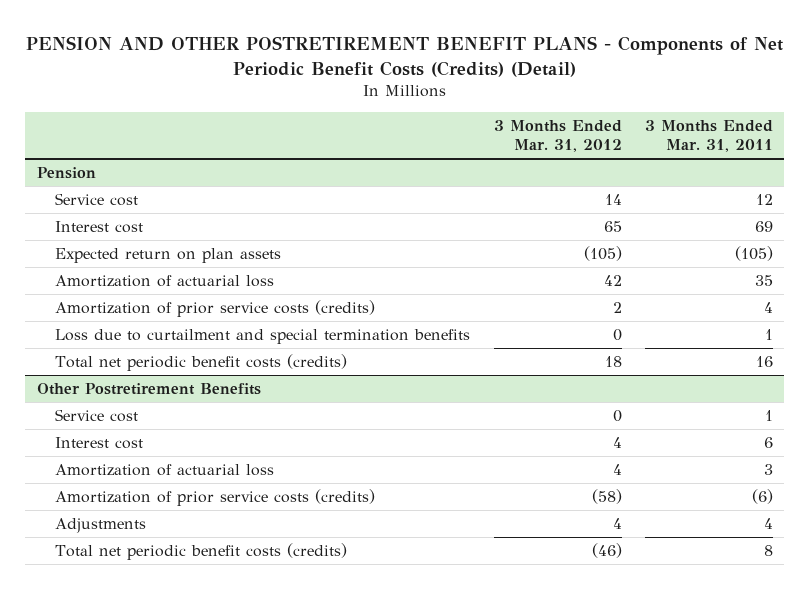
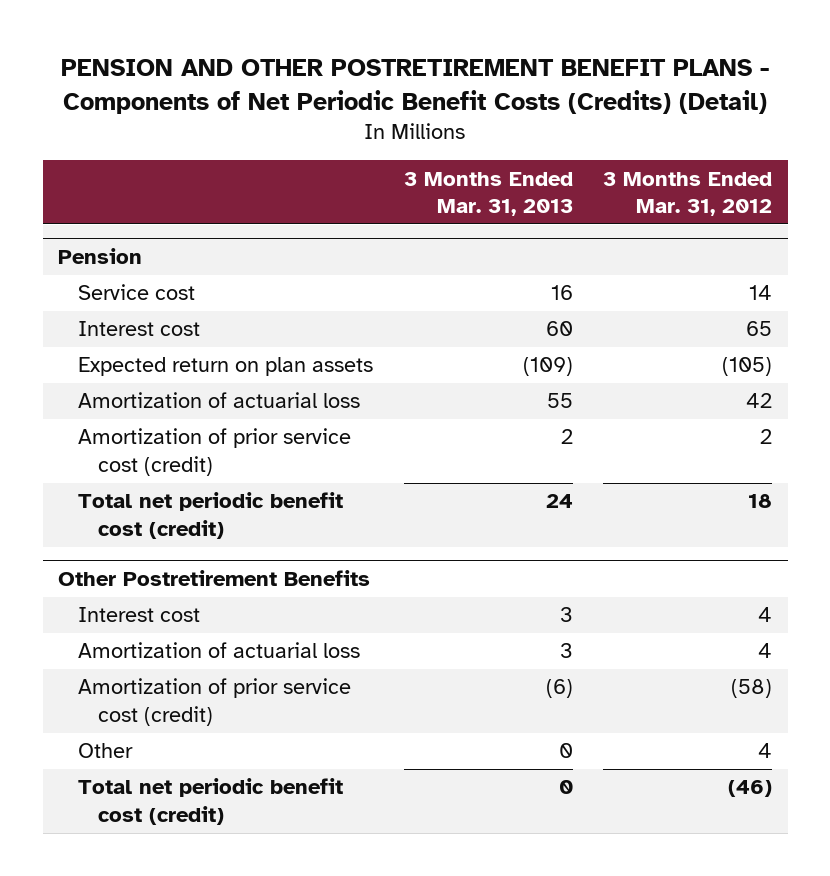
[644,120,773,153] 3 Months Ended Mar. 31, 2011 -> none
none -> [403,171,573,217] 3 Months Ended Mar. 31, 2013
[55,328,471,344] Loss due to curtailment and special termination benefits -> none
[55,299,376,317] Amortization of prior service costs (credits) -> [77,428,351,477] Amortization of prior service cost (credit)
[55,353,348,371] Total net periodic benefit costs (credits) -> [77,492,343,540] Total net periodic benefit cost (credit)
[55,408,139,422] Service cost -> none
[55,517,147,533] Adjustments -> none
[55,488,376,506] Amortization of prior service costs (credits) -> [77,678,351,727] Amortization of prior service cost (credit)
none -> [77,743,133,759] Other
[55,542,348,560] Total net periodic benefit costs (credits) -> [77,778,343,826] Total net periodic benefit cost (credit)

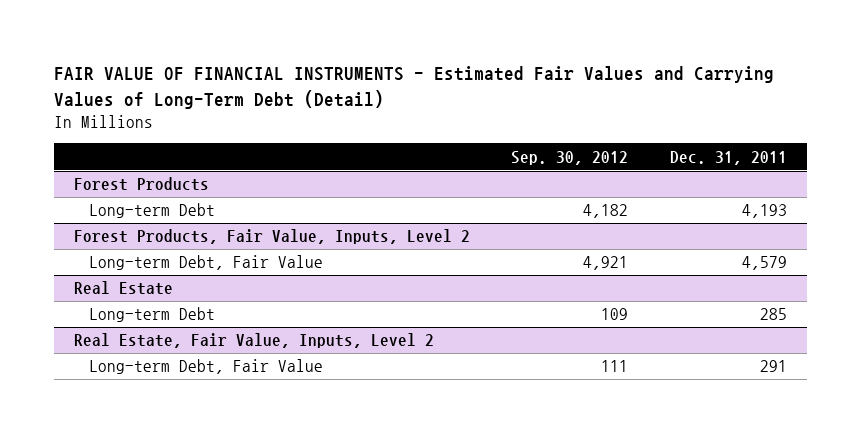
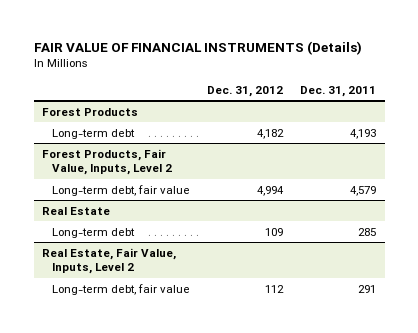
[53,66,774,109] FAIR VALUE OF FINANCIAL INSTRUMENTS - Estimated Fair Values and Carrying Values of Long-Term Debt (Detail) -> [33,40,362,55] FAIR VALUE OF FINANCIAL INSTRUMENTS (Details)
[511,150,629,165] Sep. 30, 2012 -> none
none -> [207,85,284,97] Dec. 31, 2012
[89,203,216,219] Long-term Debt -> [52,128,136,139] Long-term debt
[89,255,324,271] Long-term Debt, Fair Value -> [52,184,191,196] Long-term debt, fair value
[89,307,216,323] Long-term Debt -> [52,227,136,238] Long-term debt
[89,359,324,375] Long-term Debt, Fair Value -> [52,283,191,295] Long-term debt, fair value

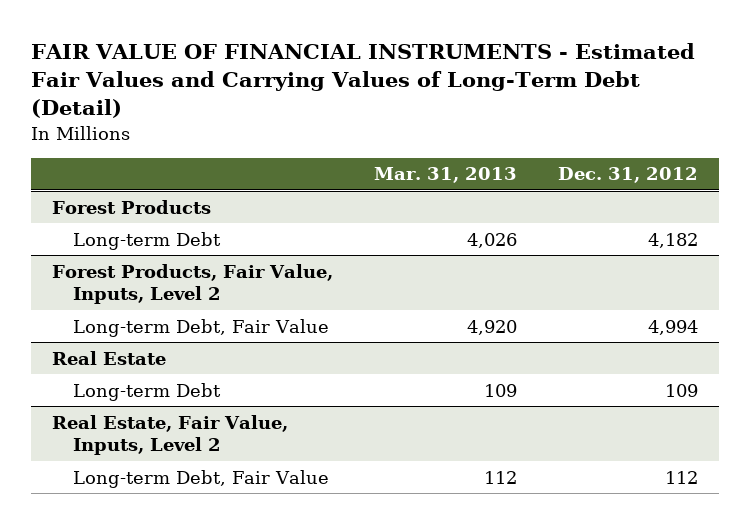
[33,40,362,55] FAIR VALUE OF FINANCIAL INSTRUMENTS (Details) -> [31,43,696,119] FAIR VALUE OF FINANCIAL INSTRUMENTS - Estimated Fair Values and Carrying Values of Long-Term Debt (Detail)
[300,85,377,97] Dec. 31, 2011 -> none
none -> [373,167,517,184] Mar. 31, 2013
[52,128,136,139] Long-term debt -> [72,231,221,250] Long-term Debt
[52,184,191,196] Long-term debt, fair value -> [72,318,329,337] Long-term Debt, Fair Value
[52,227,136,238] Long-term debt -> [72,382,221,401] Long-term Debt
[52,283,191,295] Long-term debt, fair value -> [72,469,329,488] Long-term Debt, Fair Value

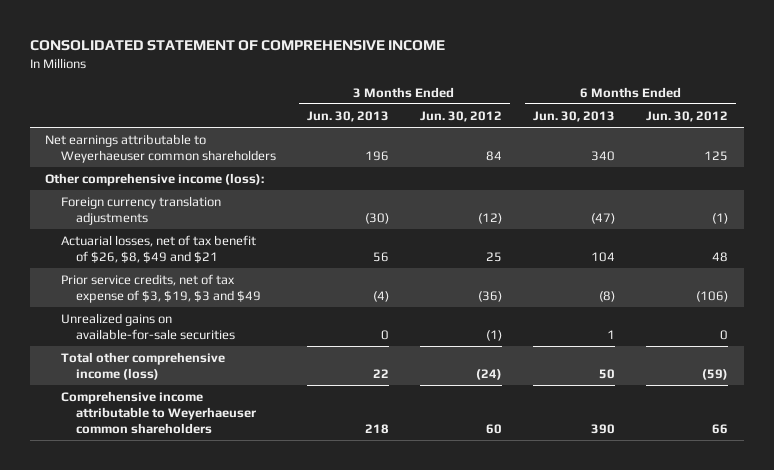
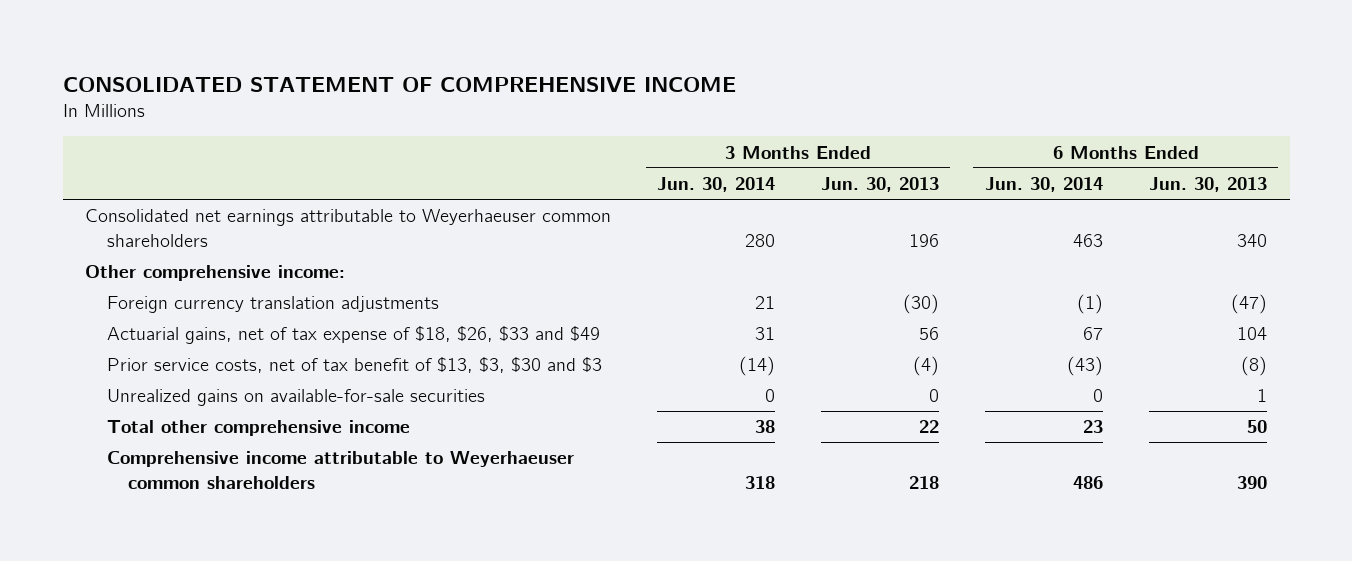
[419,110,502,122] Jun. 30, 2012 -> none
[646,110,729,122] Jun. 30, 2012 -> none
none -> [657,176,776,192] Jun. 30, 2014
none -> [984,176,1103,192] Jun. 30, 2014
[45,133,276,163] Net earnings attributable to Weyerhaeuser common shareholders -> [85,209,612,247] Consolidated net earnings attributable to Weyerhaeuser common shareholders
[45,172,265,186] Other comprehensive income (loss): -> [85,265,346,282] Other comprehensive income:
[60,234,256,263] Actuarial losses, net of tax benefit of $26, $8, $49 and $21 -> [106,326,600,345] Actuarial gains, net of tax expense of $18, $26, $33 and $49
[60,273,262,303] Prior service credits, net of tax expense of $3, $19, $3 and $49 -> [106,357,602,374] Prior service costs, net of tax benefit of $13, $3, $30 and $3
[60,351,225,380] Total other comprehensive income (loss) -> [106,420,410,437] Total other comprehensive income

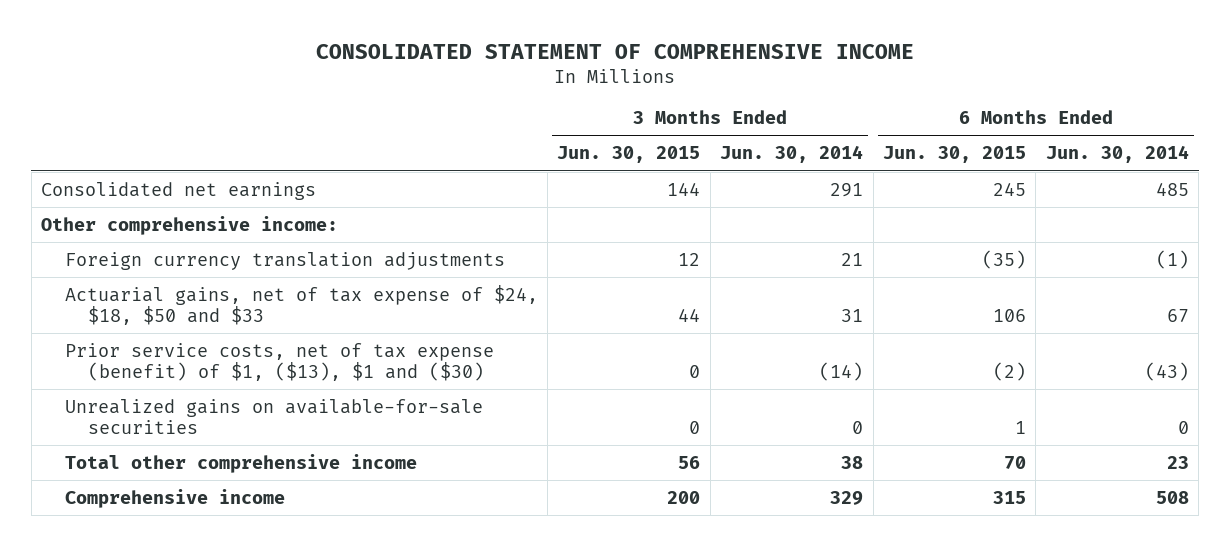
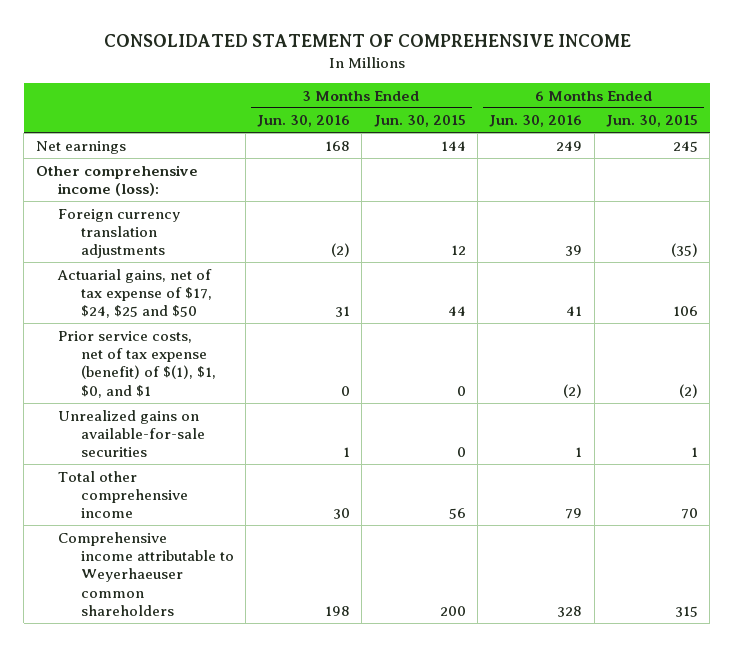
[720,145,864,164] Jun. 30, 2014 -> none
[1045,145,1189,164] Jun. 30, 2014 -> none
none -> [257,115,351,128] Jun. 30, 2016
none -> [489,115,583,128] Jun. 30, 2016
[41,181,317,200] Consolidated net earnings -> [35,140,126,154] Net earnings
[41,215,339,235] Other comprehensive income: -> [35,164,198,196] Other comprehensive income (loss):
[64,284,538,325] Actuarial gains, net of tax expense of $24, $18, $50 and $33 -> [57,268,213,319] Actuarial gains, net of tax expense of $17, $24, $25 and $50
[64,342,494,381] Prior service costs, net of tax expense (benefit) of $1, ($13), $1 and ($30) -> [58,330,216,398] Prior service costs, net of tax expense (benefit) of $(1), $1, $0, and $1
[64,488,285,508] Comprehensive income -> [58,531,234,616] Comprehensive income attributable to Weyerhaeuser common shareholders

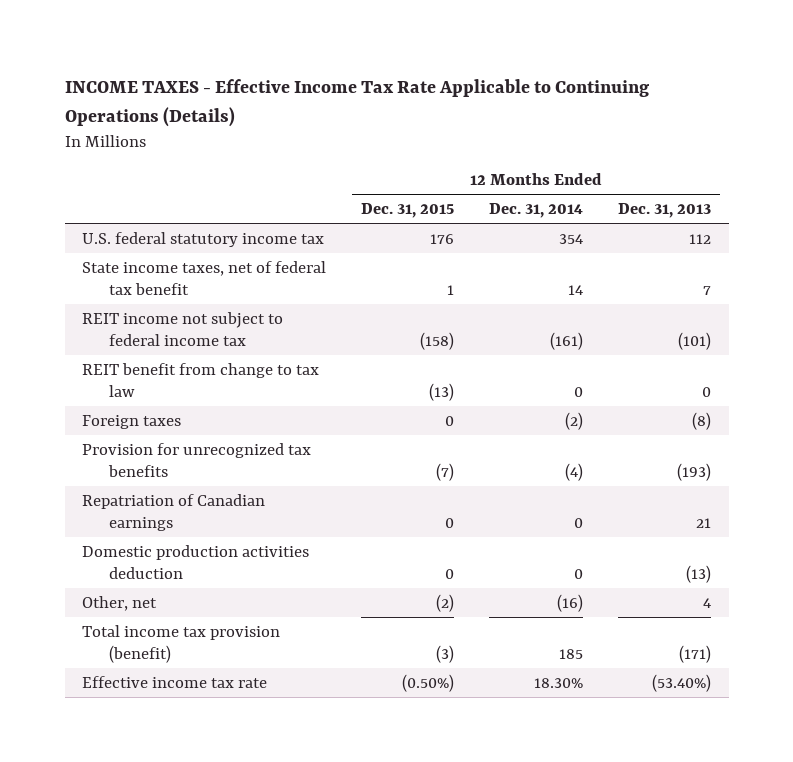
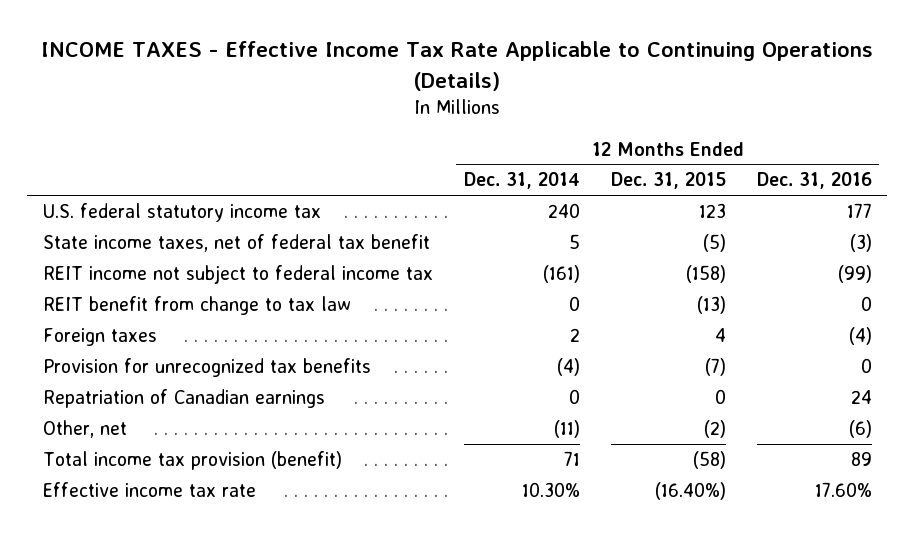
[618,203,712,219] Dec. 31, 2013 -> none
none -> [756,172,872,190] Dec. 31, 2016
[430,233,455,244] 176 -> [698,203,726,219] 123
[559,233,584,244] 354 -> [547,203,580,219] 240
[447,285,455,296] 1 -> [702,234,726,253] (5)
[568,285,584,296] 14 -> [568,234,580,250] 5
[445,415,455,426] 0 -> [714,328,726,343] 4
[565,411,584,430] (2) -> [569,328,580,343] 2
[82,544,310,580] Domestic production activities deduction -> none
[557,593,584,612] (16) -> [553,420,580,439] (11)
[436,645,455,664] (3) -> [692,451,726,470] (58)
[559,649,584,660] 185 -> [563,451,580,467] 71
[402,673,455,692] (0.50%) -> [654,482,726,501] (16.40%)
[534,677,584,688] 18.30% -> [521,482,580,498] 10.30%

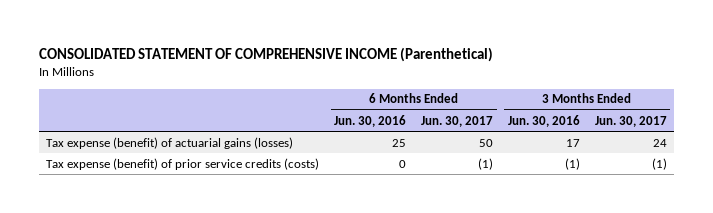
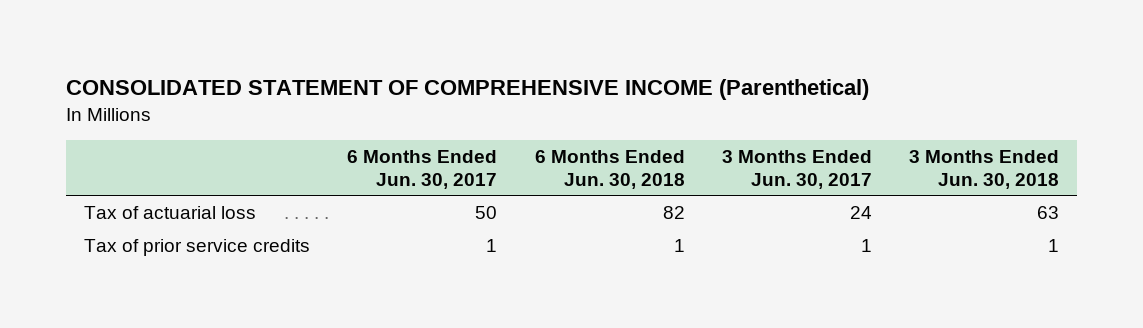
[334,114,407,127] Jun. 30, 2016 -> none
[507,114,580,127] Jun. 30, 2016 -> none
none -> [534,149,685,189] 6 Months Ended Jun. 30, 2018
none -> [908,149,1059,189] 3 Months Ended Jun. 30, 2018
[46,136,294,149] Tax expense (benefit) of actuarial gains (losses) -> [84,206,257,220] Tax of actuarial loss
[46,157,320,170] Tax expense (benefit) of prior service credits (costs) -> [84,239,311,257] Tax of prior service credits
[478,157,494,170] (1) -> [486,239,498,253] 1
[651,157,667,170] (1) -> [860,239,872,253] 1

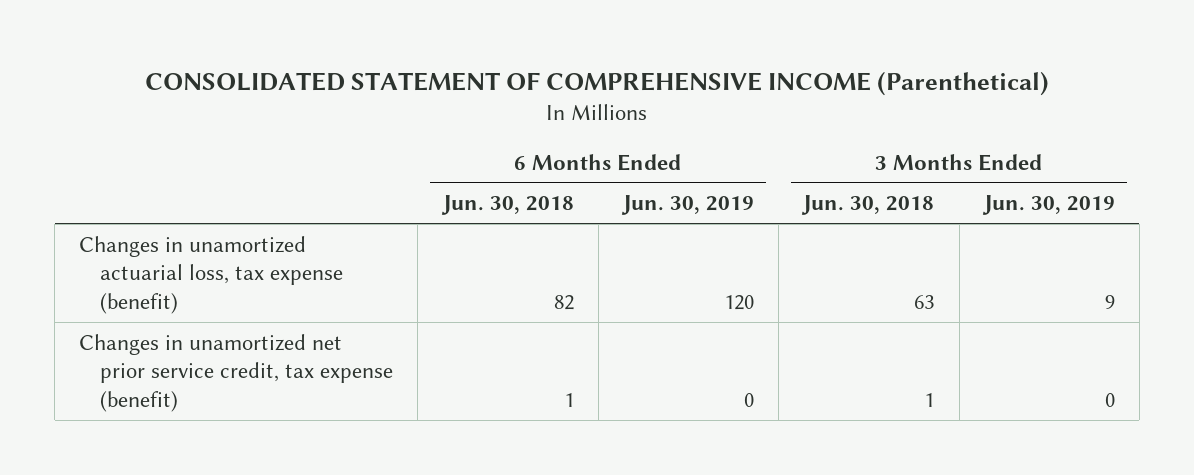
[347,149,498,189] 6 Months Ended Jun. 30, 2017 -> none
[721,149,872,189] 3 Months Ended Jun. 30, 2017 -> none
none -> [621,195,755,216] Jun. 30, 2019
none -> [981,195,1115,216] Jun. 30, 2019
[84,206,257,220] Tax of actuarial loss -> [79,235,344,315] Changes in unamortized actuarial loss, tax expense (benefit)
[84,239,311,257] Tax of prior service credits -> [79,333,394,413] Changes in unamortized net prior service credit, tax expense (benefit)

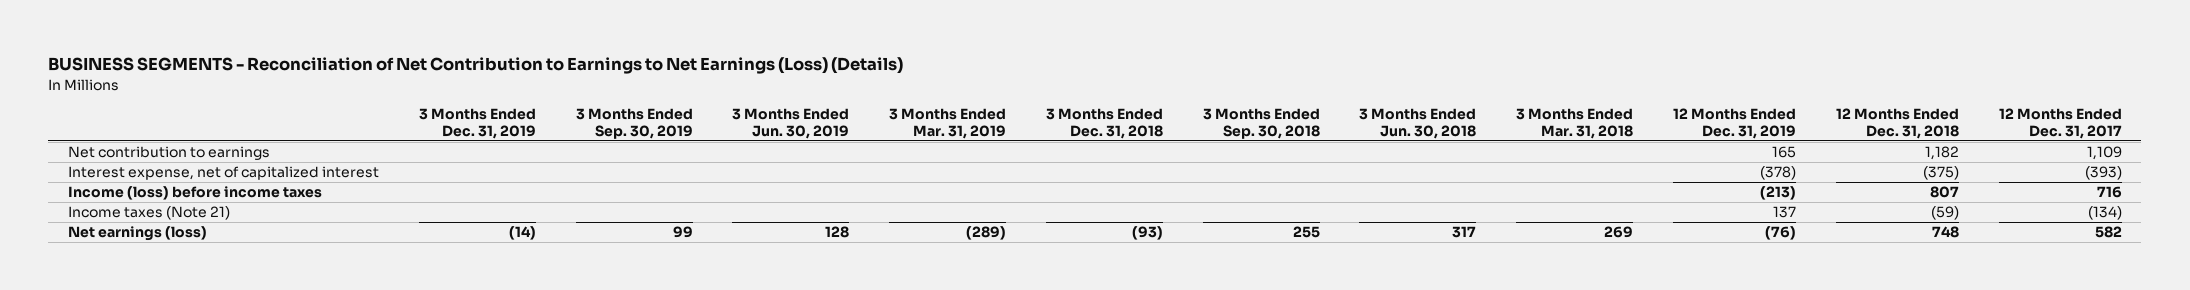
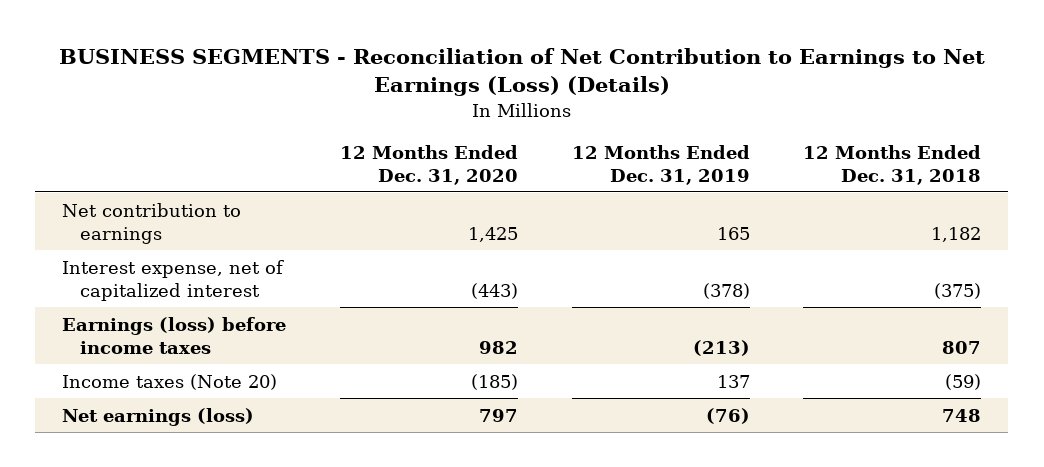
[418,108,536,139] 3 Months Ended Dec. 31, 2019 -> none
[575,108,693,139] 3 Months Ended Sep. 30, 2019 -> none
[732,108,850,139] 3 Months Ended Jun. 30, 2019 -> none
[889,108,1007,139] 3 Months Ended Mar. 31, 2019 -> none
[1045,108,1163,139] 3 Months Ended Dec. 31, 2018 -> none
[1202,108,1320,139] 3 Months Ended Sep. 30, 2018 -> none
[1359,108,1477,139] 3 Months Ended Jun. 30, 2018 -> none
[1516,108,1634,139] 3 Months Ended Mar. 31, 2018 -> none
[1998,108,2122,139] 12 Months Ended Dec. 31, 2017 -> none
none -> [339,144,518,185] 12 Months Ended Dec. 31, 2020
[68,186,323,201] Income (loss) before income taxes -> [62,316,287,354] Earnings (loss) before income taxes
[68,206,231,221] Income taxes (Note 21) -> [62,373,278,390] Income taxes (Note 20)

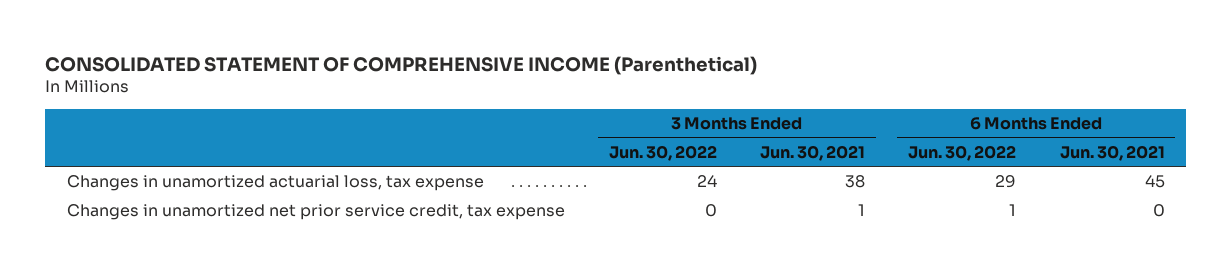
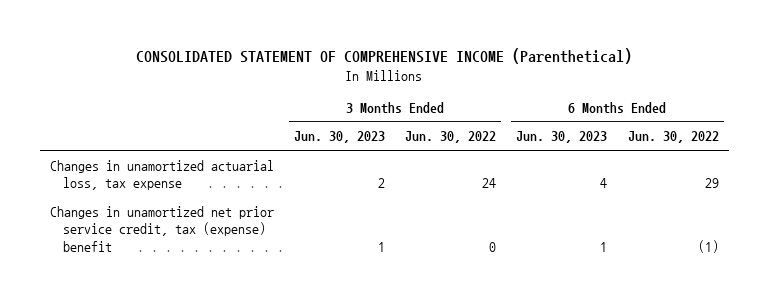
[759,144,865,161] Jun. 30, 2021 -> none
[1059,144,1165,161] Jun. 30, 2021 -> none
none -> [294,131,386,144] Jun. 30, 2023
none -> [516,131,608,144] Jun. 30, 2023
[67,204,566,221] Changes in unamortized net prior service credit, tax expense -> [50,205,275,253] Changes in unamortized net prior service credit, tax (expense) benefit
[1009,204,1017,217] 1 -> [697,240,719,254] (1)

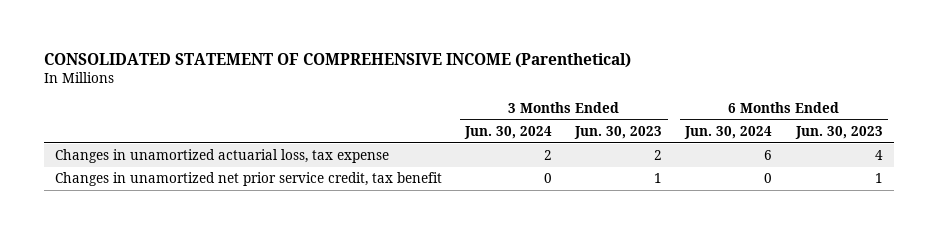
[405,131,497,144] Jun. 30, 2022 -> none
[627,131,719,144] Jun. 30, 2022 -> none
none -> [464,125,553,139] Jun. 30, 2024
none -> [684,125,773,139] Jun. 30, 2024
[50,205,275,253] Changes in unamortized net prior service credit, tax (expense) benefit -> [55,172,443,187] Changes in unamortized net prior service credit, tax benefit

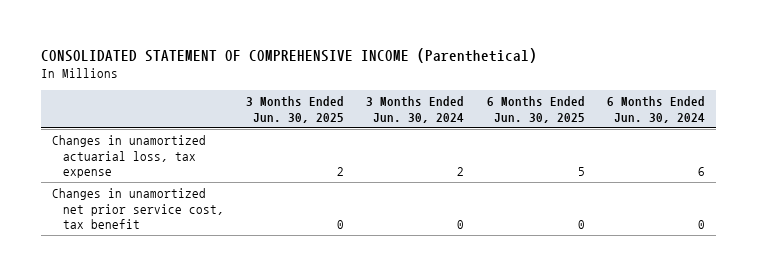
[574,125,663,139] Jun. 30, 2023 -> none
[794,125,883,139] Jun. 30, 2023 -> none
none -> [246,96,345,123] 3 Months Ended Jun. 30, 2025
none -> [486,96,585,123] 6 Months Ended Jun. 30, 2025
[55,172,443,187] Changes in unamortized net prior service credit, tax benefit -> [51,188,225,229] Changes in unamortized net prior service cost, tax benefit

